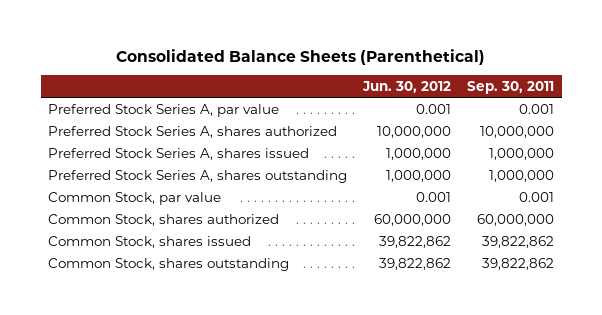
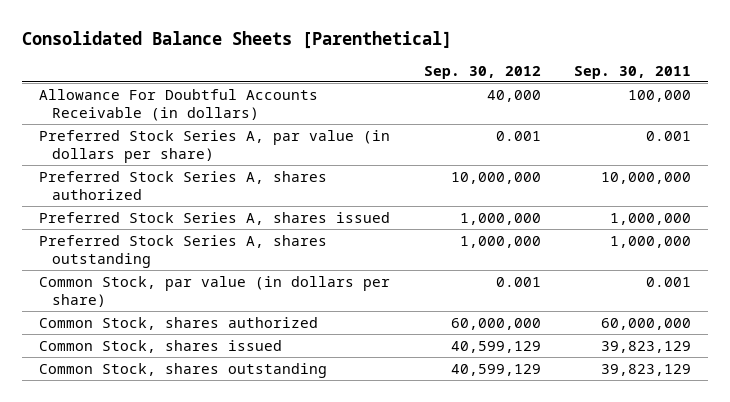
[116,48,486,65] Consolidated Balance Sheets (Parenthetical) -> [22,30,453,49] Consolidated Balance Sheets [Parenthetical]
[362,81,452,94] Jun. 30, 2012 -> none
none -> [423,65,541,79] Sep. 30, 2012
none -> [38,88,318,121] Allowance For Doubtful Accounts Receivable (in dollars)
[48,103,280,117] Preferred Stock Series A, par value -> [38,129,390,163] Preferred Stock Series A, par value (in dollars per share)
[48,191,222,205] Common Stock, par value -> [38,275,390,307] Common Stock, par value (in dollars per share)
[481,235,554,248] 39,822,862 -> [601,340,692,353] 39,823,129
[481,257,554,270] 39,822,862 -> [601,363,692,376] 39,823,129

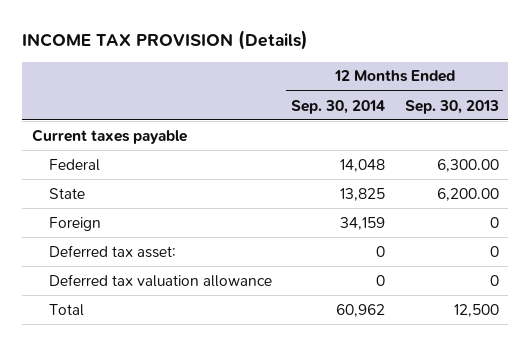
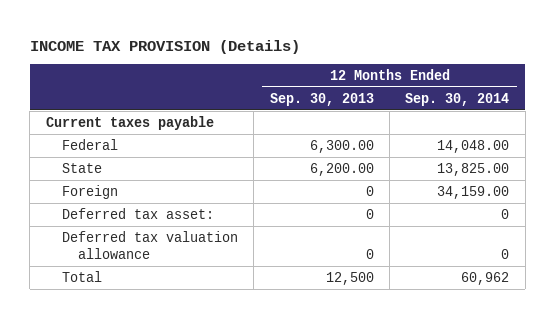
[340,158,386,172] 14,048 -> [437,139,510,153] 14,048.00
[340,187,386,201] 13,825 -> [437,162,510,176] 13,825.00
[340,216,386,230] 34,159 -> [437,185,510,199] 34,159.00

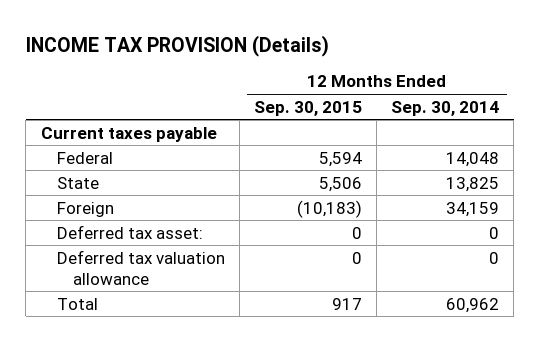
[269,92,374,106] Sep. 30, 2013 -> none
none -> [253,100,362,116] Sep. 30, 2015
[437,139,510,153] 14,048.00 -> [446,151,500,167] 14,048
[437,162,510,176] 13,825.00 -> [446,176,500,192] 13,825
[437,185,510,199] 34,159.00 -> [446,201,500,217] 34,159

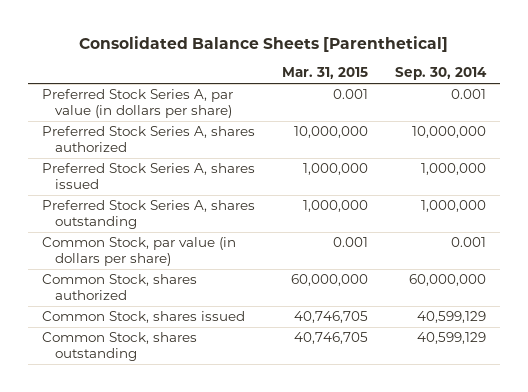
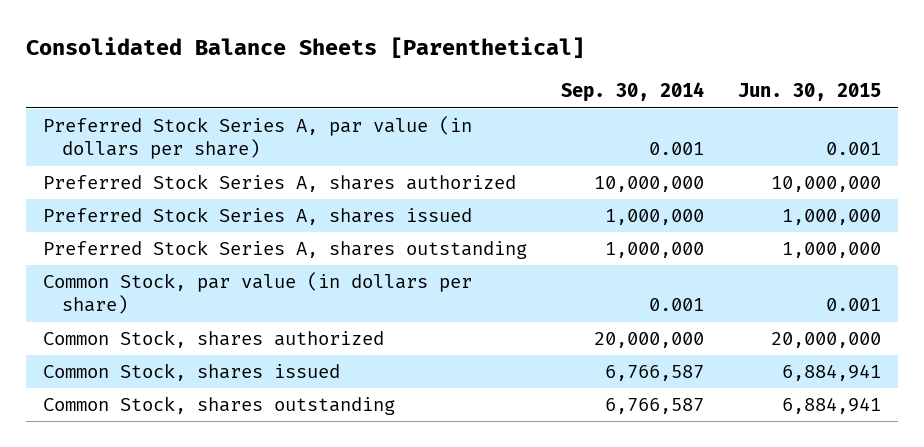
[282,67,369,80] Mar. 31, 2015 -> none
none -> [737,83,881,102] Jun. 30, 2015
[409,274,487,287] 60,000,000 -> [593,332,704,349] 20,000,000
[417,311,487,324] 40,599,129 -> [604,365,704,382] 6,766,587
[417,332,487,345] 40,599,129 -> [604,398,704,415] 6,766,587

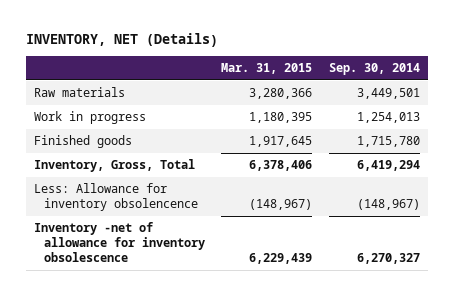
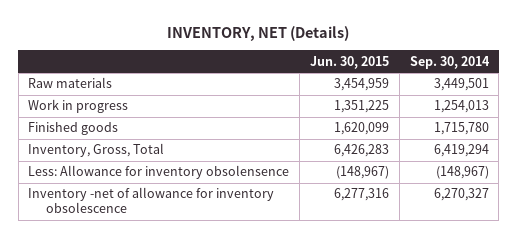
[221,63,313,75] Mar. 31, 2015 -> none
none -> [309,55,389,69] Jun. 30, 2015
[33,183,198,212] Less: Allowance for inventory obsolencence -> [28,165,290,180] Less: Allowance for inventory obsolensence

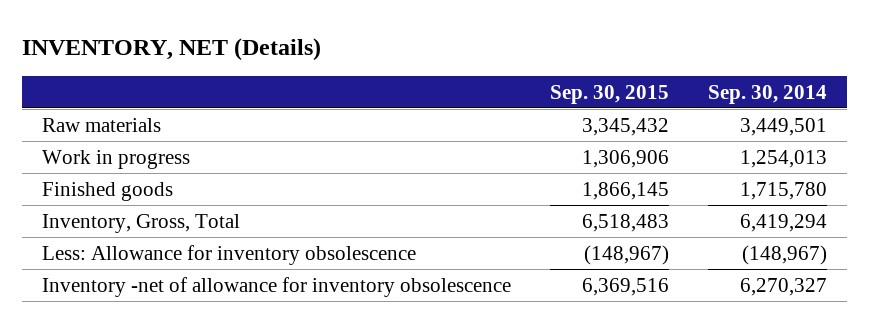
[309,55,389,69] Jun. 30, 2015 -> none
none -> [550,84,670,104] Sep. 30, 2015
[28,165,290,180] Less: Allowance for inventory obsolensence -> [41,244,416,265] Less: Allowance for inventory obsolescence

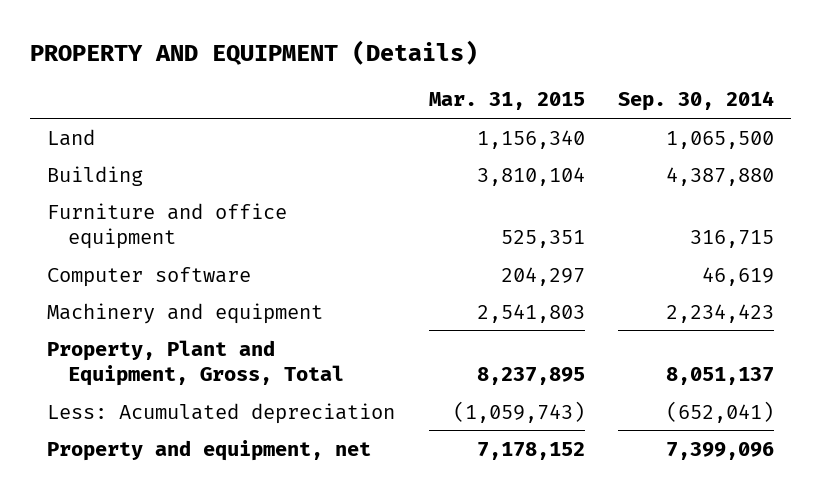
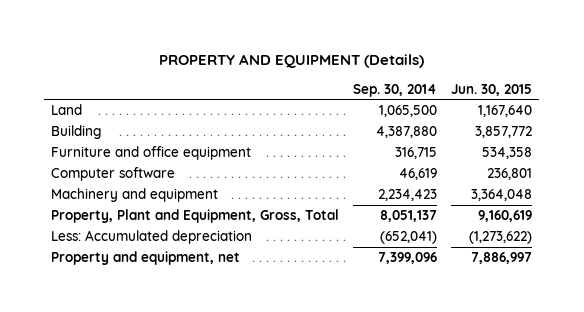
[428,92,585,111] Mar. 31, 2015 -> none
none -> [451,83,533,96] Jun. 30, 2015
[46,402,395,424] Less: Acumulated depreciation -> [51,230,253,245] Less: Accumulated depreciation

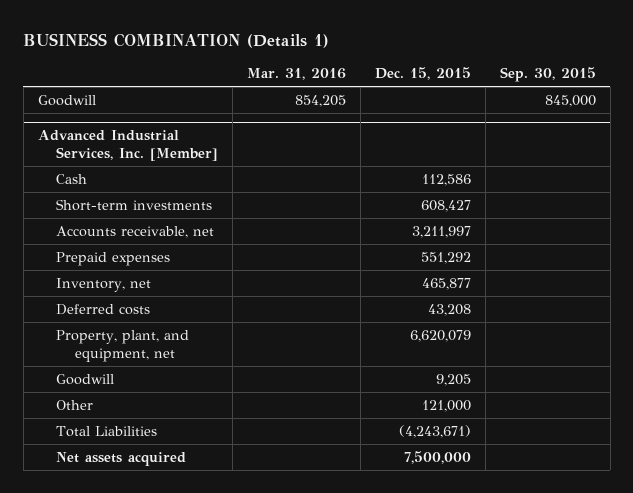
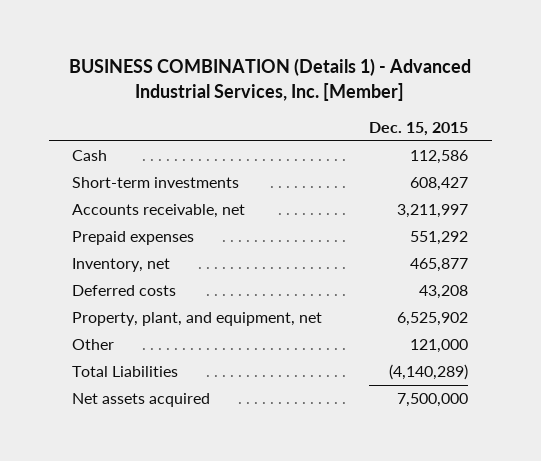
[23,32,330,48] BUSINESS COMBINATION (Details 1) -> [69,58,472,101] BUSINESS COMBINATION (Details 1) - Advanced Industrial Services, Inc. [Member]
[247,68,347,81] Mar. 31, 2016 -> none
[499,67,596,83] Sep. 30, 2015 -> none
[37,95,96,107] Goodwill -> none
[37,130,219,162] Advanced Industrial Services, Inc. [Member] -> none
[56,374,115,386] Goodwill -> none
[409,330,471,343] 6,620,079 -> [397,312,469,327] 6,525,902
[398,425,471,439] (4,243,671) -> [389,364,469,381] (4,140,289)

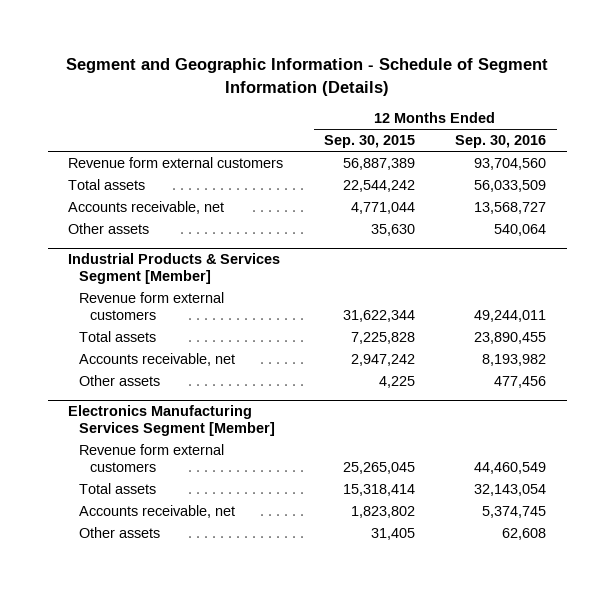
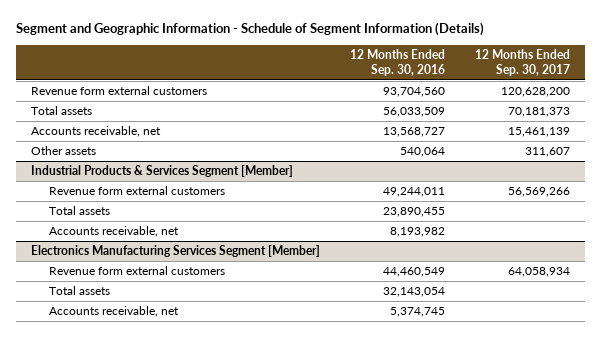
[323,135,415,149] Sep. 30, 2015 -> none
none -> [474,48,570,76] 12 Months Ended Sep. 30, 2017
[78,374,160,386] Other assets -> none
[78,526,160,538] Other assets -> none

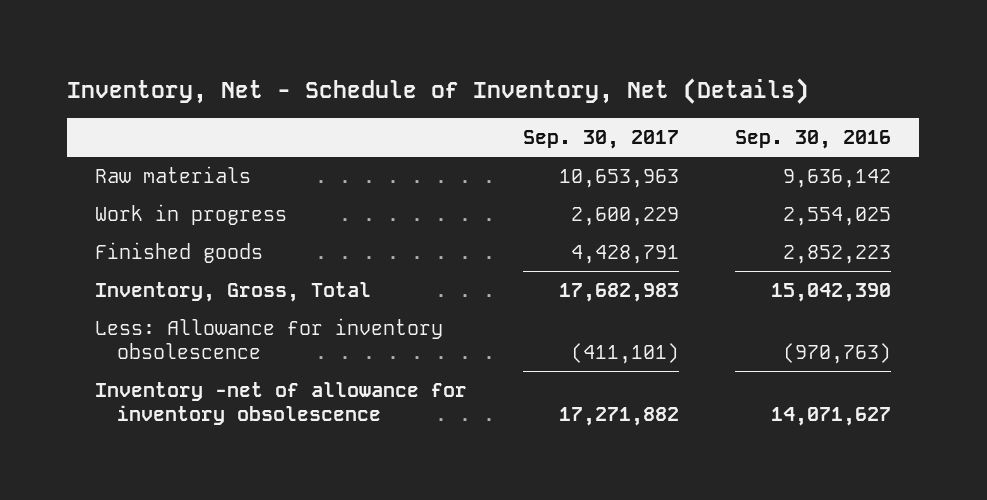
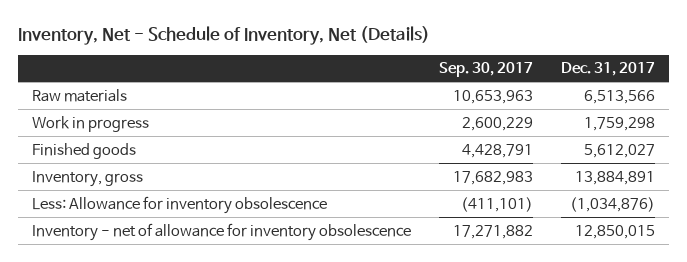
[735,129,892,149] Sep. 30, 2016 -> none
none -> [561,62,656,77] Dec. 31, 2017
[95,282,372,303] Inventory, Gross, Total -> [31,170,143,187] Inventory, gross
[95,382,468,425] Inventory -net of allowance for inventory obsolescence -> [31,222,411,241] Inventory - net of allowance for inventory obsolescence

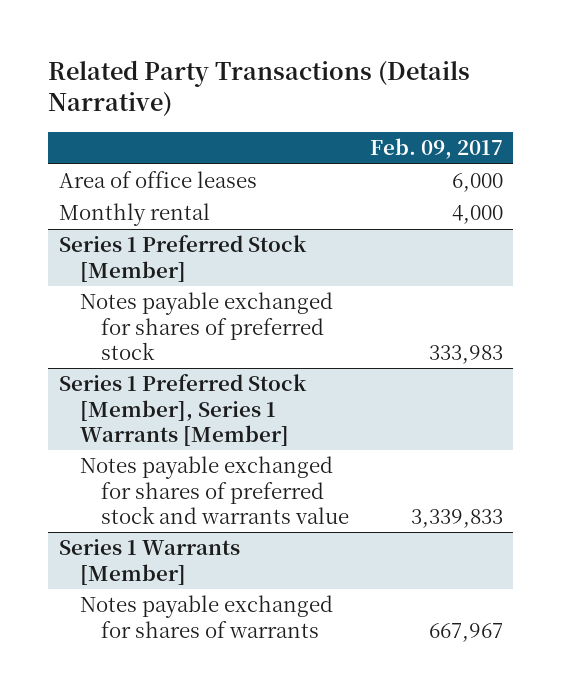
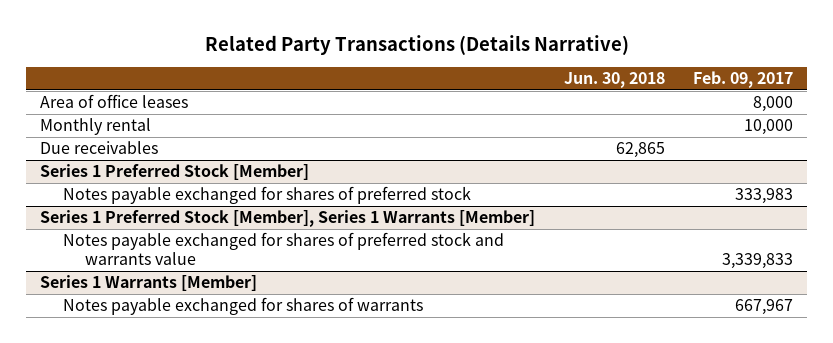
none -> [563,72,665,89] Jun. 30, 2018
[452,173,504,193] 6,000 -> [752,96,793,113] 8,000
[452,205,504,225] 4,000 -> [743,119,793,136] 10,000
none -> [40,141,159,155] Due receivables

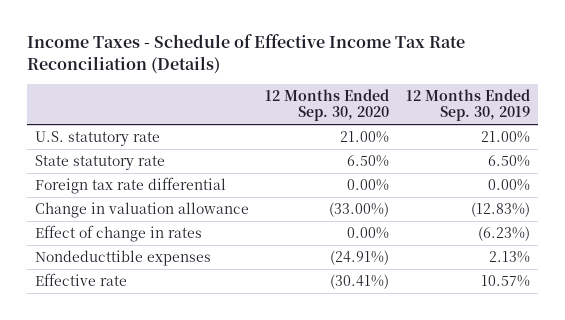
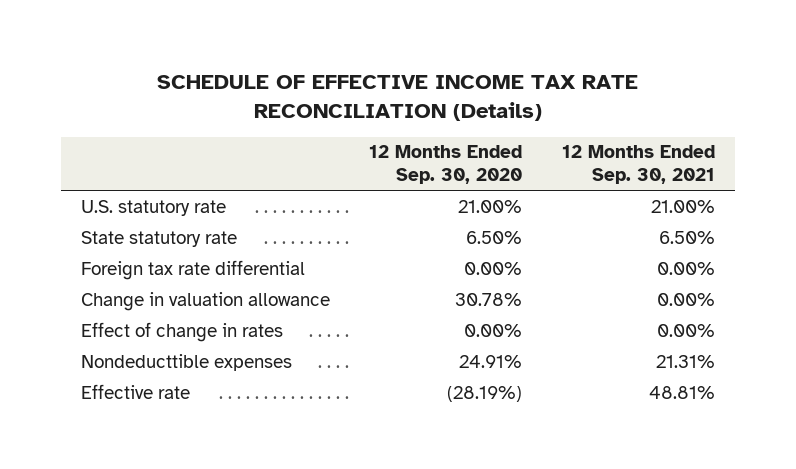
[26,34,465,75] Income Taxes - Schedule of Effective Income Tax Rate Reconciliation (Details) -> [156,75,638,122] SCHEDULE OF EFFECTIVE INCOME TAX RATE RECONCILIATION (Details)
[405,88,530,122] 12 Months Ended Sep. 30, 2019 -> none
none -> [562,145,716,185] 12 Months Ended Sep. 30, 2021
[329,201,390,217] (33.00%) -> [455,292,523,306] 30.78%
[330,249,390,265] (24.91%) -> [459,354,523,368] 24.91%
[330,273,390,289] (30.41%) -> [447,385,523,402] (28.19%)

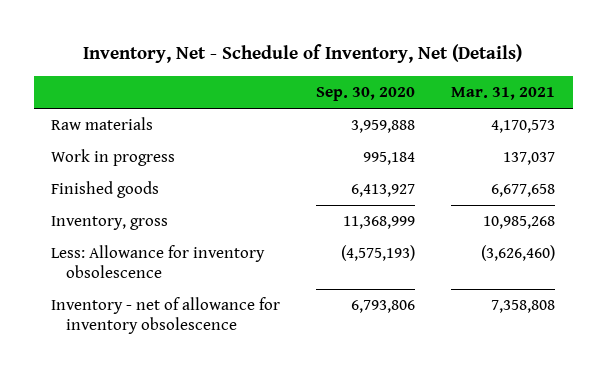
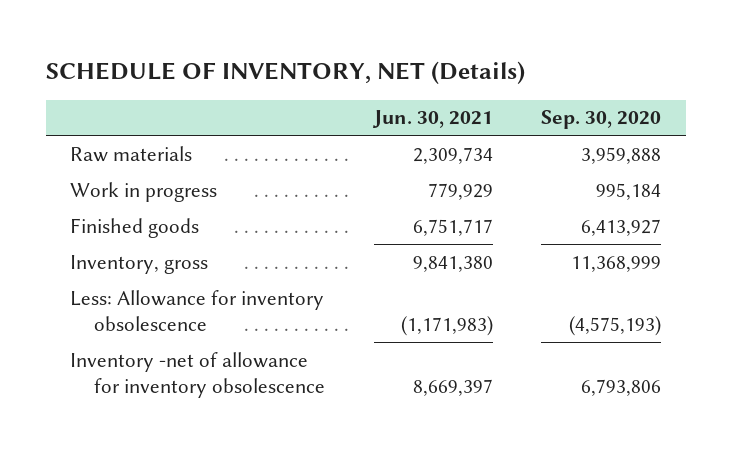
[83,44,523,64] Inventory, Net - Schedule of Inventory, Net (Details) -> [45,60,525,84] SCHEDULE OF INVENTORY, NET (Details)
[450,87,555,101] Mar. 31, 2021 -> none
none -> [371,110,493,129] Jun. 30, 2021
[51,297,281,334] Inventory - net of allowance for inventory obsolescence -> [70,351,325,398] Inventory -net of allowance for inventory obsolescence

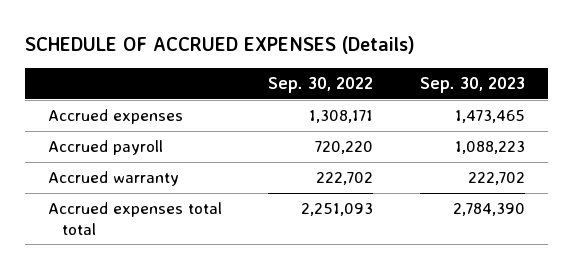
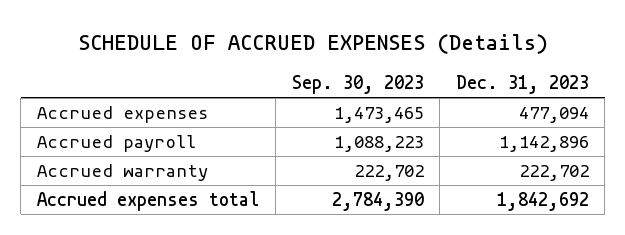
[268,77,374,94] Sep. 30, 2022 -> none
none -> [455,75,589,95] Dec. 31, 2023
[48,202,223,235] Accrued expenses total total -> [36,190,260,211] Accrued expenses total

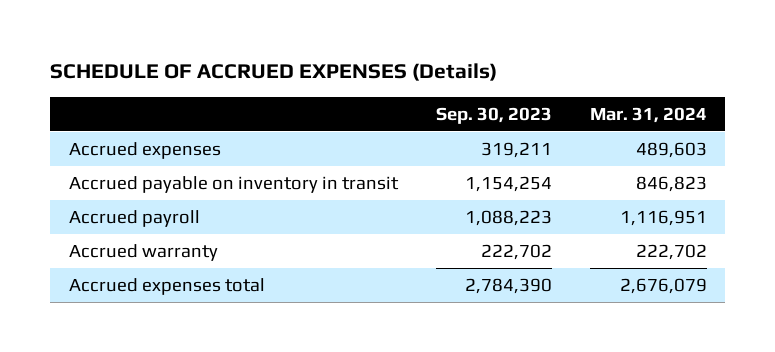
[455,75,589,95] Dec. 31, 2023 -> none
none -> [589,106,707,123] Mar. 31, 2024
[333,106,424,123] 1,473,465 -> [480,142,552,159] 319,211
none -> [68,176,399,194] Accrued payable on inventory in transit

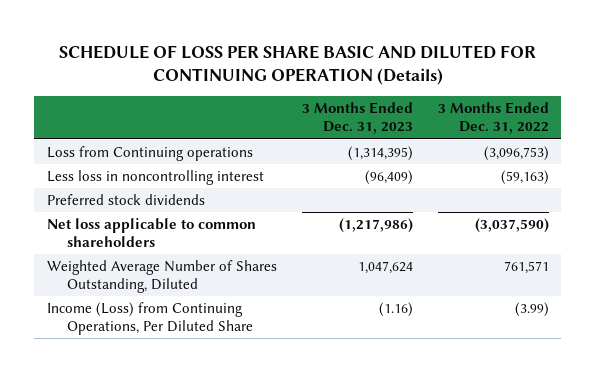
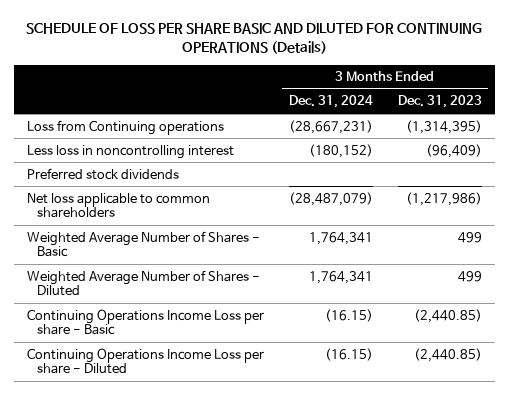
[58,44,536,86] SCHEDULE OF LOSS PER SHARE BASIC AND DILUTED FOR CONTINUING OPERATION (Details) -> [26,23,483,55] SCHEDULE OF LOSS PER SHARE BASIC AND DILUTED FOR CONTINUING OPERATIONS (Details)
[437,102,549,135] 3 Months Ended Dec. 31, 2022 -> none
none -> [288,95,373,109] Dec. 31, 2024
none -> [26,230,260,258] Weighted Average Number of Shares - Basic
[46,259,277,294] Weighted Average Number of Shares Outstanding, Diluted -> [26,269,260,297] Weighted Average Number of Shares - Diluted
[357,260,413,274] 1,047,624 -> [458,270,483,282] 499
none -> [26,308,264,336] Continuing Operations Income Loss per share - Basic
[46,301,254,336] Income (Loss) from Continuing Operations, Per Diluted Share -> [26,347,264,375] Continuing Operations Income Loss per share - Diluted
[378,301,413,317] (1.16) -> [414,347,483,362] (2,440.85)

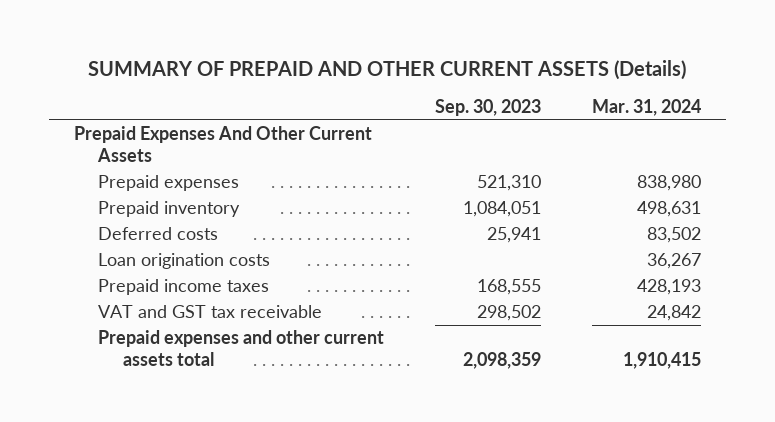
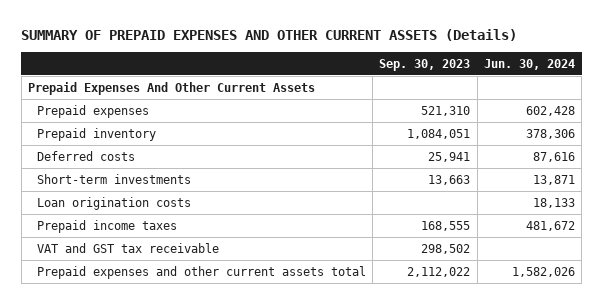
[88,60,687,81] SUMMARY OF PREPAID AND OTHER CURRENT ASSETS (Details) -> [21,28,518,41] SUMMARY OF PREPAID EXPENSES AND OTHER CURRENT ASSETS (Details)
[591,98,701,116] Mar. 31, 2024 -> none
none -> [483,58,575,70] Jun. 30, 2024
none -> [36,173,191,184] Short-term investments
[462,352,541,370] 2,098,359 -> [407,266,471,277] 2,112,022

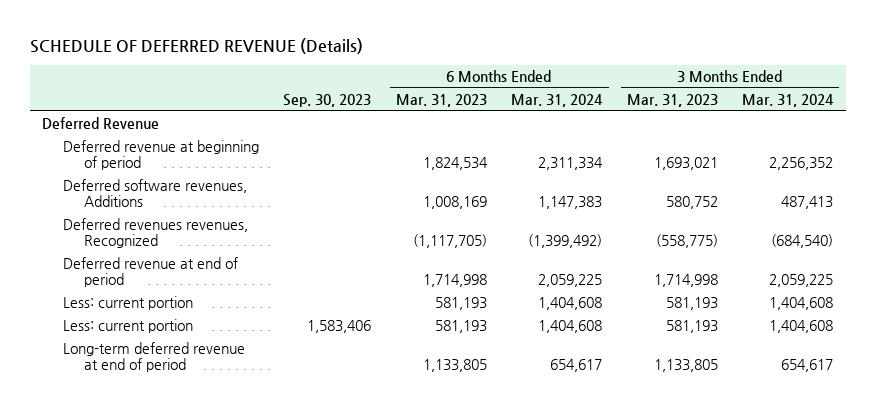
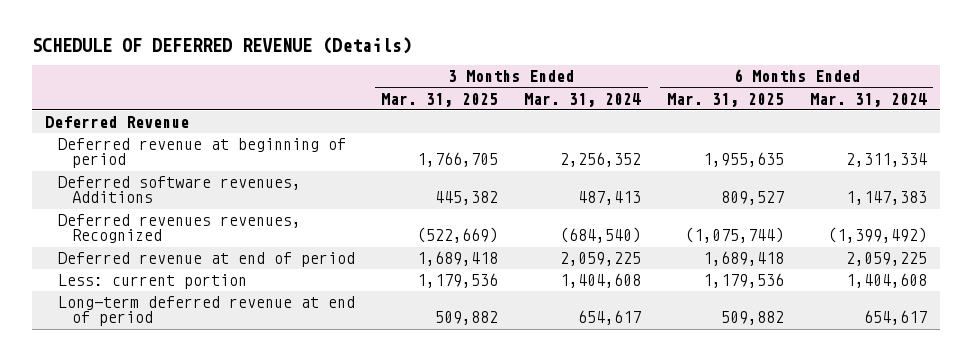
[283,94,372,108] Sep. 30, 2023 -> none
[395,94,487,108] Mar. 31, 2023 -> none
[626,94,718,108] Mar. 31, 2023 -> none
none -> [381,92,499,107] Mar. 31, 2025
none -> [666,92,784,107] Mar. 31, 2025
[62,319,193,334] Less: current portion -> none

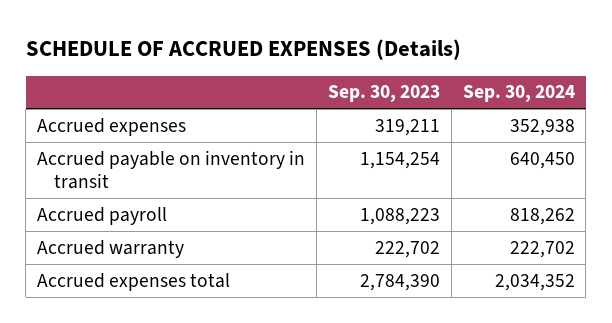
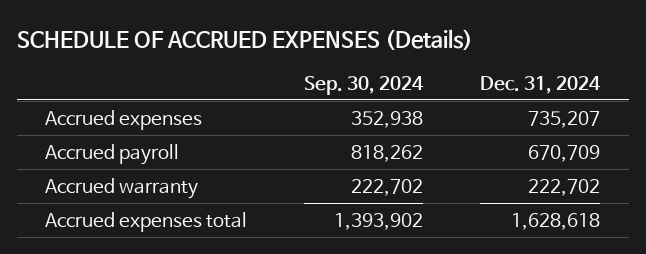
[327,85,440,103] Sep. 30, 2023 -> none
none -> [480,75,602,94] Dec. 31, 2024
[37,149,306,189] Accrued payable on inventory in transit -> none
[494,273,575,291] 2,034,352 -> [334,212,424,230] 1,393,902

